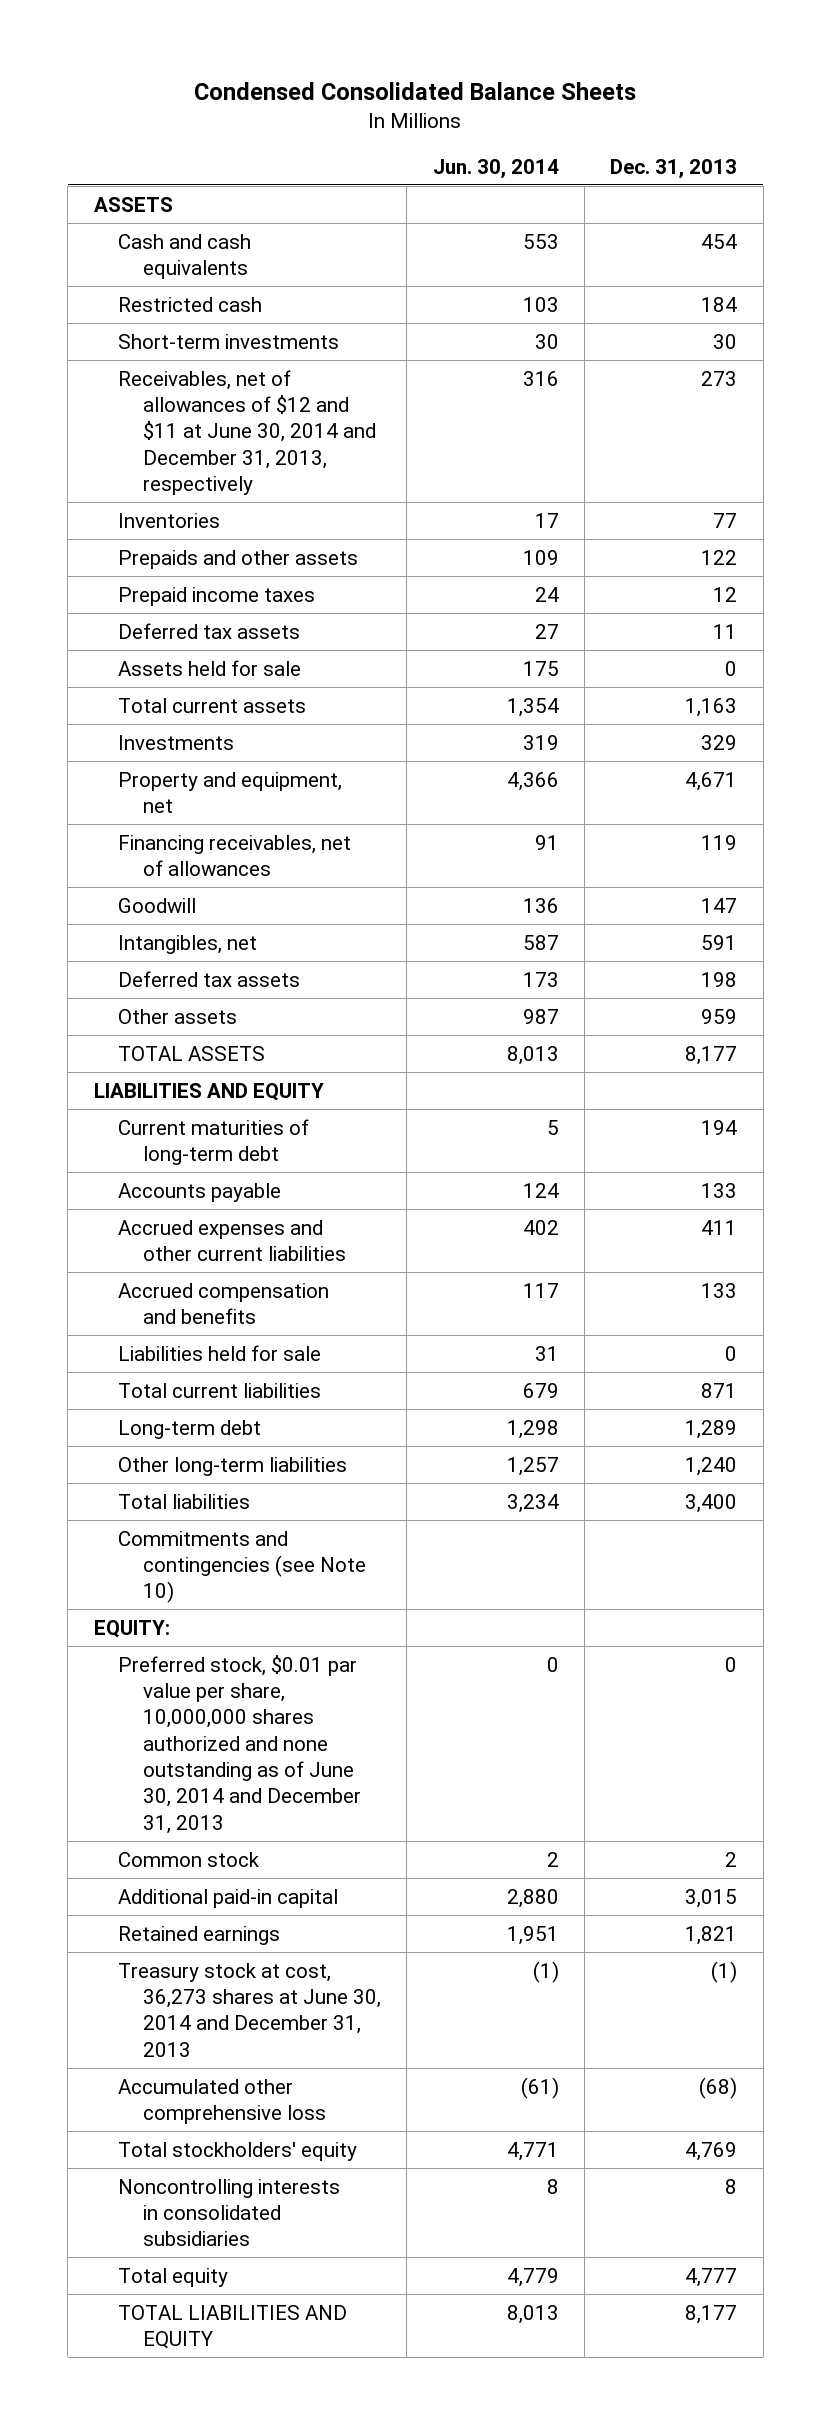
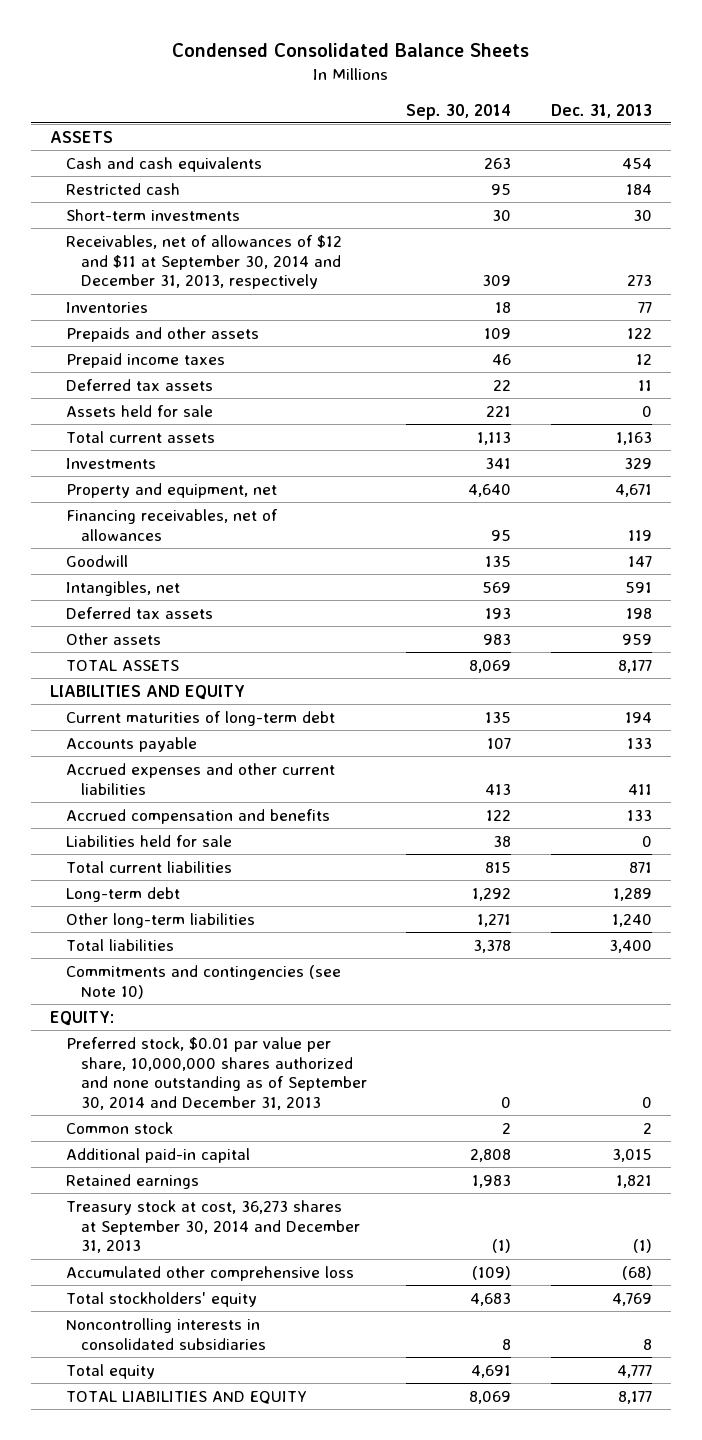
[432,158,559,179] Jun. 30, 2014 -> none
none -> [406,103,512,120] Sep. 30, 2014
[118,369,376,496] Receivables, net of allowances of $12 and $11 at June 30, 2014 and December 31, 2013, respectively -> [65,234,342,290] Receivables, net of allowances of $12 and $11 at September 30, 2014 and December 31, 2013, respectively
[118,1654,361,1834] Preferred stock, $0.01 par value per share, 10,000,000 shares authorized and none outstanding as of June 30, 2014 and December 31, 2013 -> [65,1036,368,1111] Preferred stock, $0.01 par value per share, 10,000,000 shares authorized and none outstanding as of September 30, 2014 and December 31, 2013
[118,1962,381,2057] Treasury stock at cost, 36,273 shares at June 30, 2014 and December 31, 2013 -> [65,1199,361,1254] Treasury stock at cost, 36,273 shares at September 30, 2014 and December 31, 2013

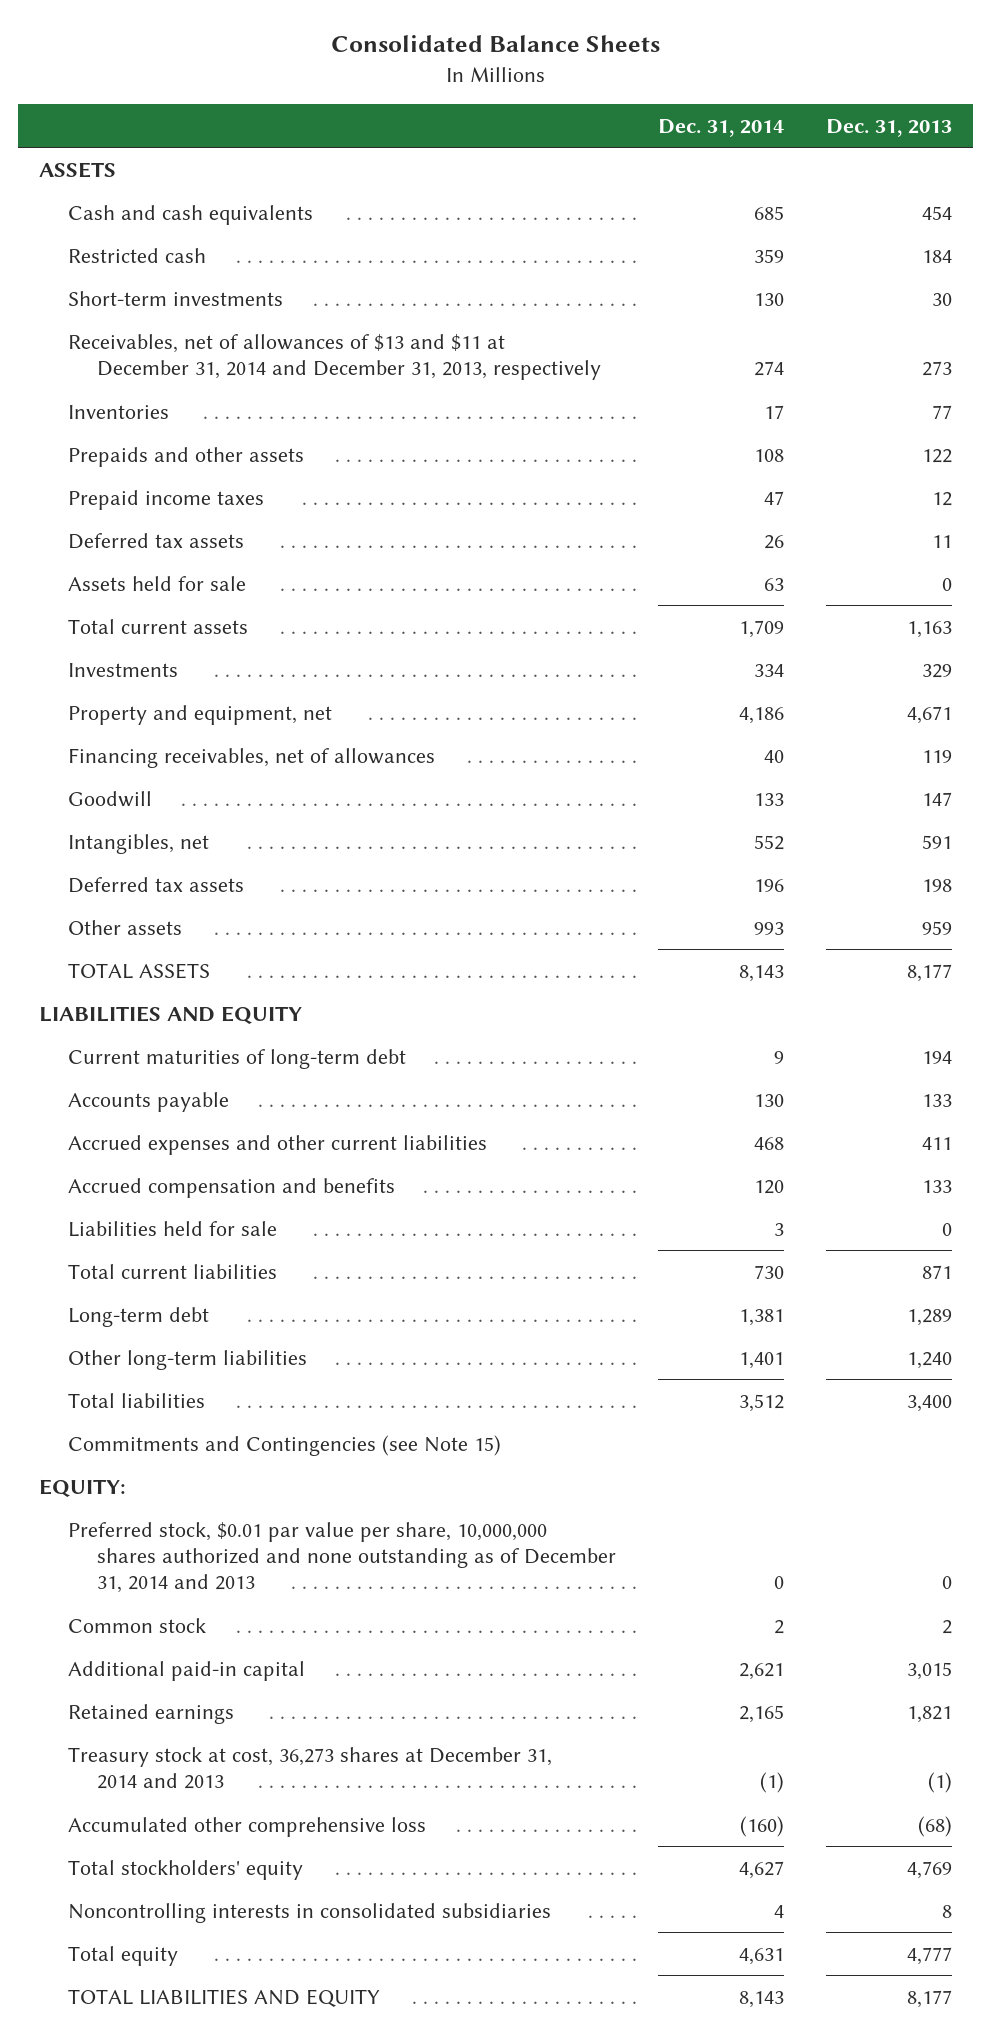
[171,43,529,58] Condensed Consolidated Balance Sheets -> [330,35,660,53] Consolidated Balance Sheets
[406,103,512,120] Sep. 30, 2014 -> none
none -> [658,118,785,137] Dec. 31, 2014
[65,234,342,290] Receivables, net of allowances of $12 and $11 at September 30, 2014 and December 31, 2013, respectively -> [68,333,602,380] Receivables, net of allowances of $13 and $11 at December 31, 2014 and December 31, 2013, respectively
[65,964,341,999] Commitments and contingencies (see Note 10) -> [68,1434,502,1456] Commitments and Contingencies (see Note 15)
[65,1036,368,1111] Preferred stock, $0.01 par value per share, 10,000,000 shares authorized and none outstanding as of September 30, 2014 and December 31, 2013 -> [68,1521,617,1594] Preferred stock, $0.01 par value per share, 10,000,000 shares authorized and none outstanding as of December 31, 2014 and 2013
[65,1199,361,1254] Treasury stock at cost, 36,273 shares at September 30, 2014 and December 31, 2013 -> [68,1746,553,1789] Treasury stock at cost, 36,273 shares at December 31, 2014 and 2013

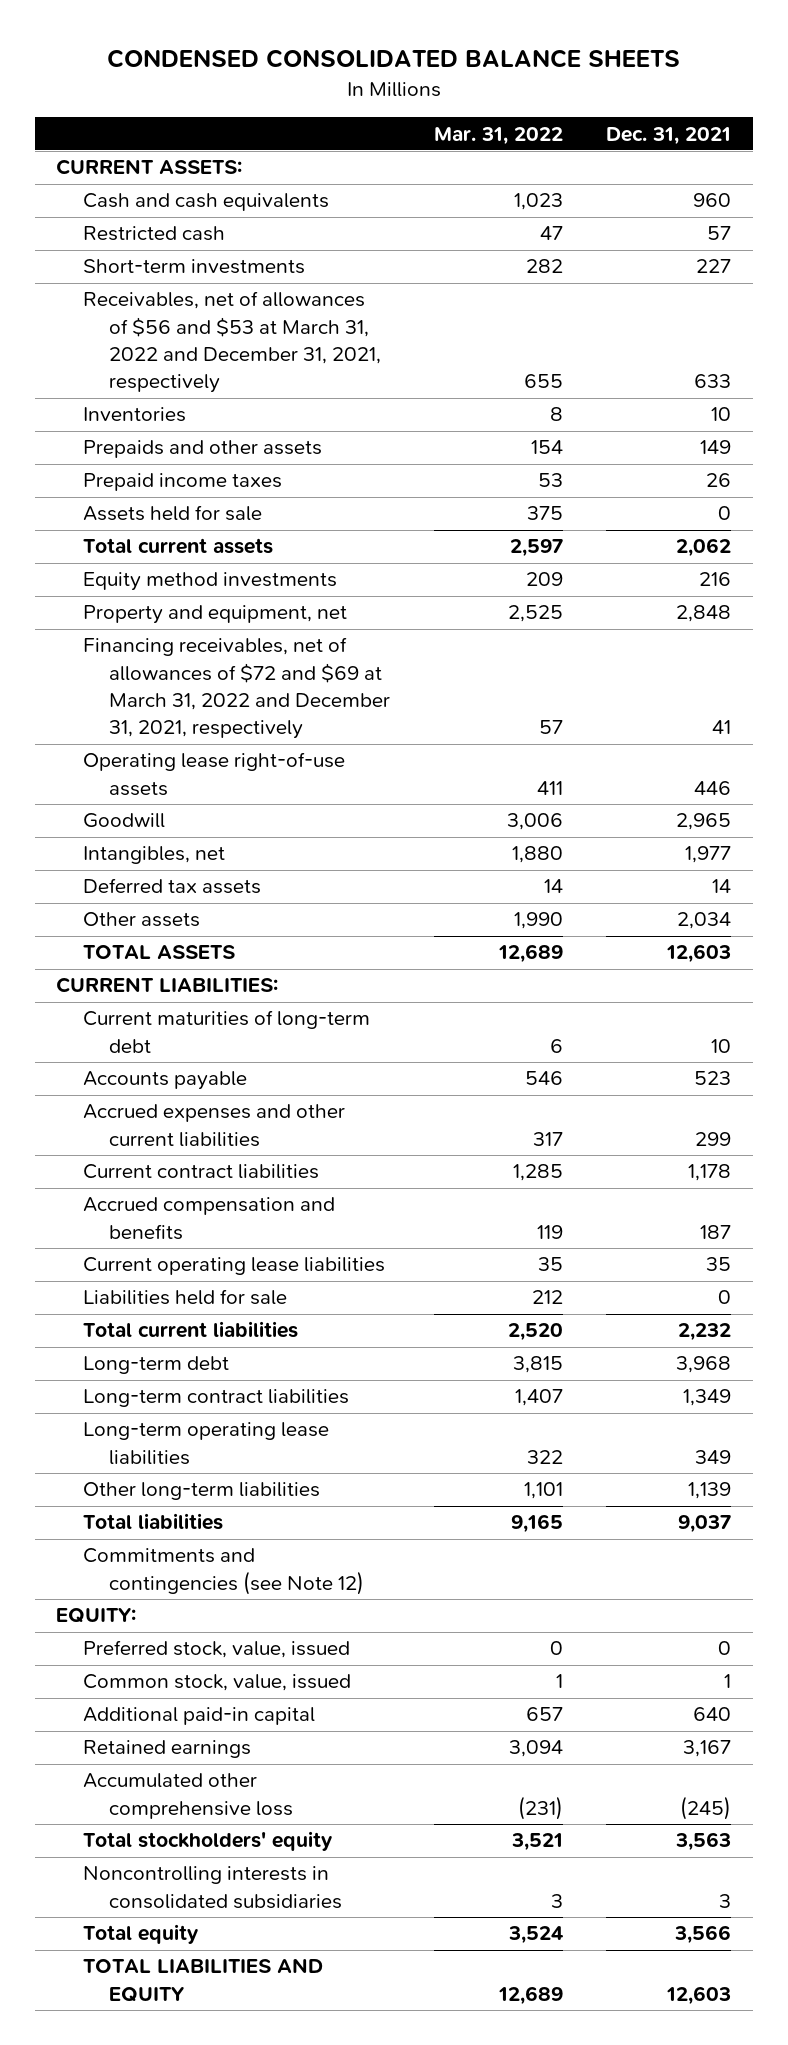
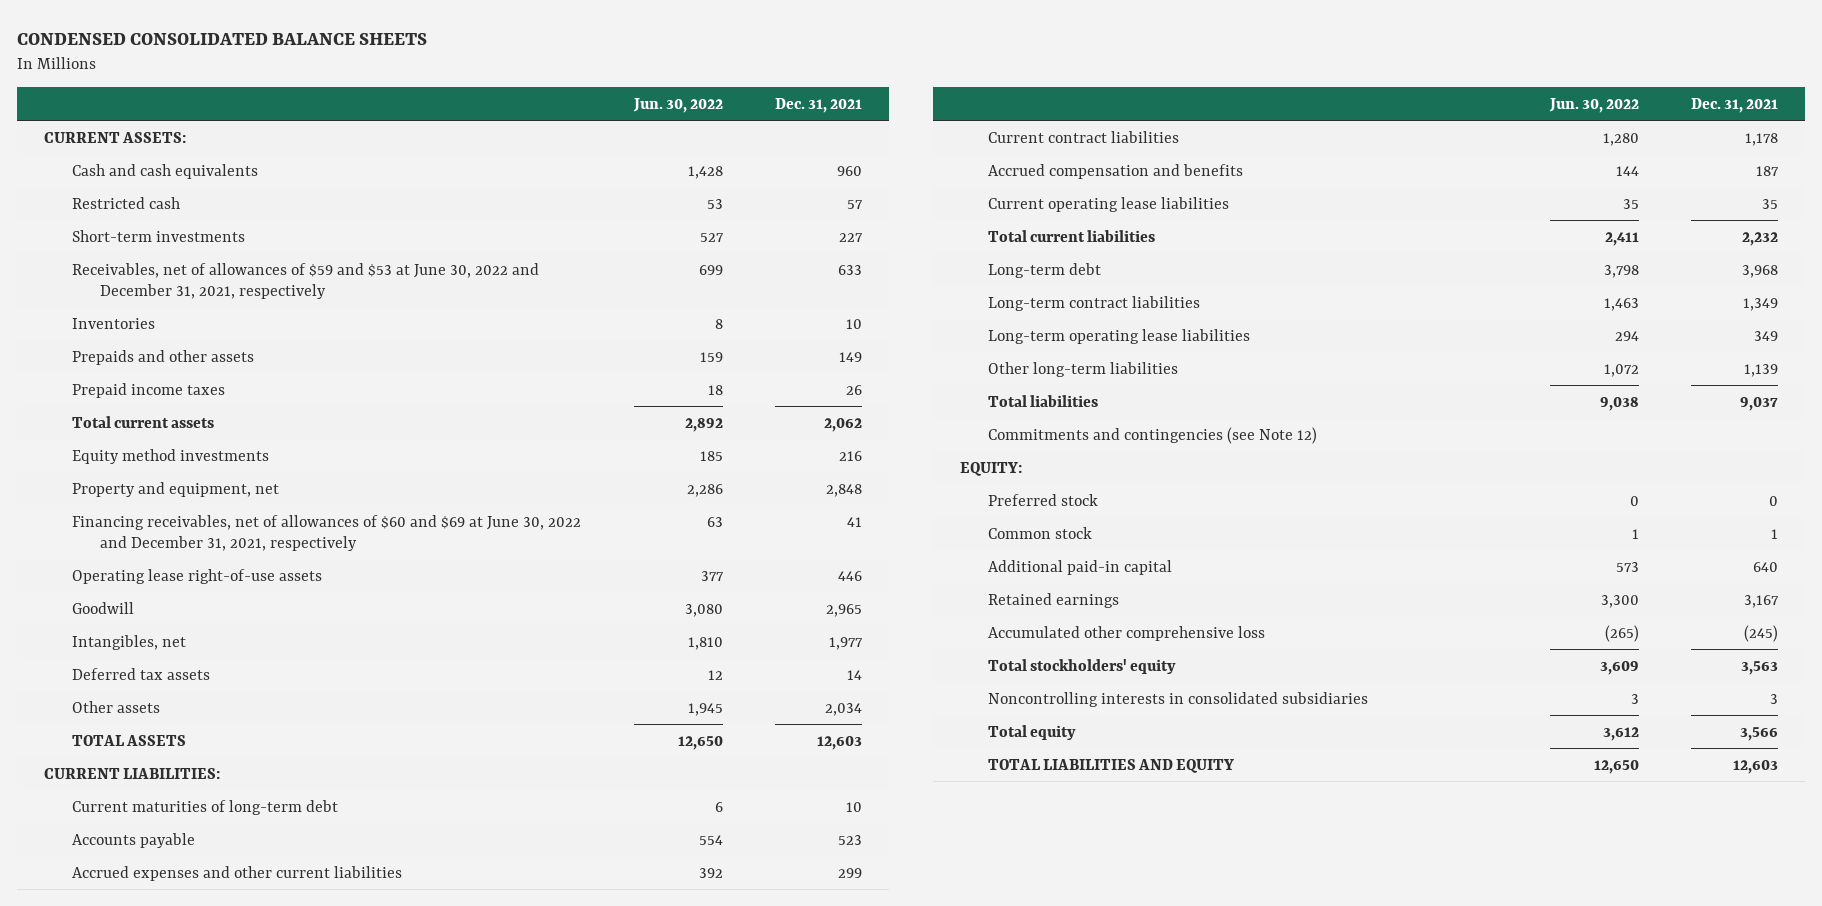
[433,126,563,145] Mar. 31, 2022 -> none
none -> [632,97,723,113] Jun. 30, 2022
[82,291,382,394] Receivables, net of allowances of $56 and $53 at March 31, 2022 and December 31, 2021, respectively -> [71,262,539,299] Receivables, net of allowances of $59 and $53 at June 30, 2022 and December 31, 2021, respectively
[82,505,262,522] Assets held for sale -> none
[82,637,391,740] Financing receivables, net of allowances of $72 and $69 at March 31, 2022 and December 31, 2021, respectively -> [71,514,581,551] Financing receivables, net of allowances of $60 and $69 at June 30, 2022 and December 31, 2021, respectively
[82,1289,287,1306] Liabilities held for sale -> none
[82,1640,350,1659] Preferred stock, value, issued -> [988,493,1099,506] Preferred stock
[82,1674,351,1692] Common stock, value, issued -> [988,526,1093,539] Common stock

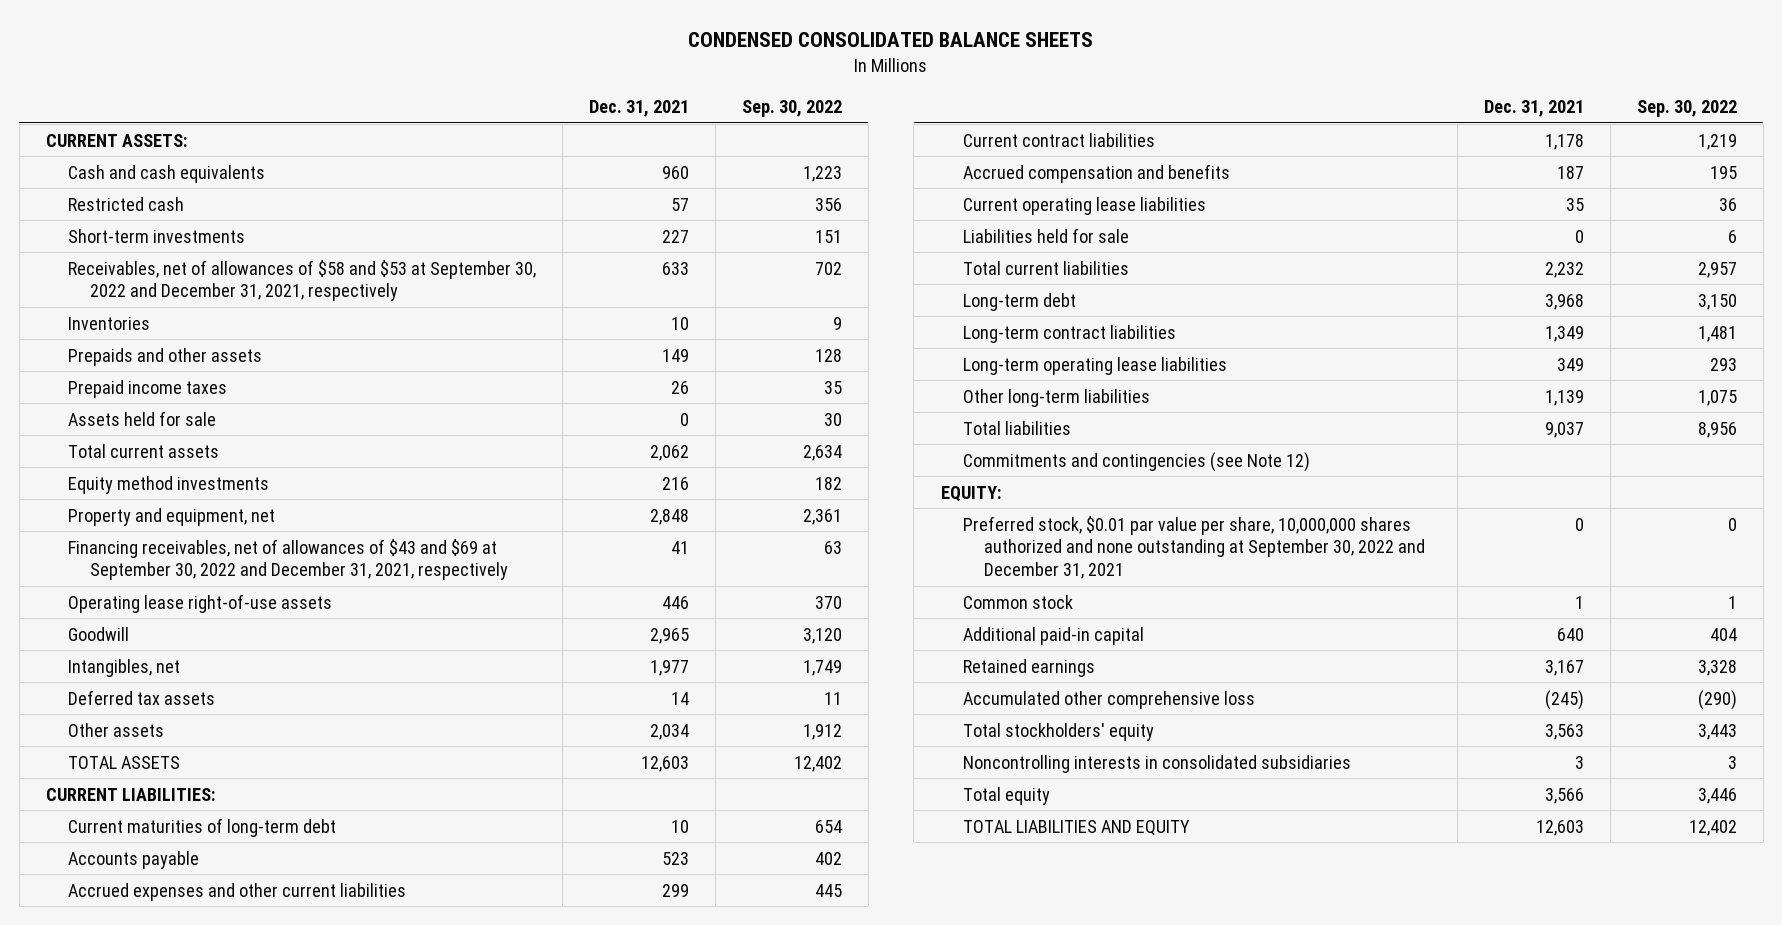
[632,97,723,113] Jun. 30, 2022 -> none
none -> [741,99,842,117] Sep. 30, 2022
[71,262,539,299] Receivables, net of allowances of $59 and $53 at June 30, 2022 and December 31, 2021, respectively -> [67,259,536,302] Receivables, net of allowances of $58 and $53 at September 30, 2022 and December 31, 2021, respectively
none -> [67,410,216,426] Assets held for sale
[71,514,581,551] Financing receivables, net of allowances of $60 and $69 at June 30, 2022 and December 31, 2021, respectively -> [67,538,508,581] Financing receivables, net of allowances of $43 and $69 at September 30, 2022 and December 31, 2021, respectively
none -> [962,227,1129,243] Liabilities held for sale
[988,493,1099,506] Preferred stock -> [962,515,1426,580] Preferred stock, $0.01 par value per share, 10,000,000 shares authorized and none outstanding at September 30, 2022 and December 31, 2021

